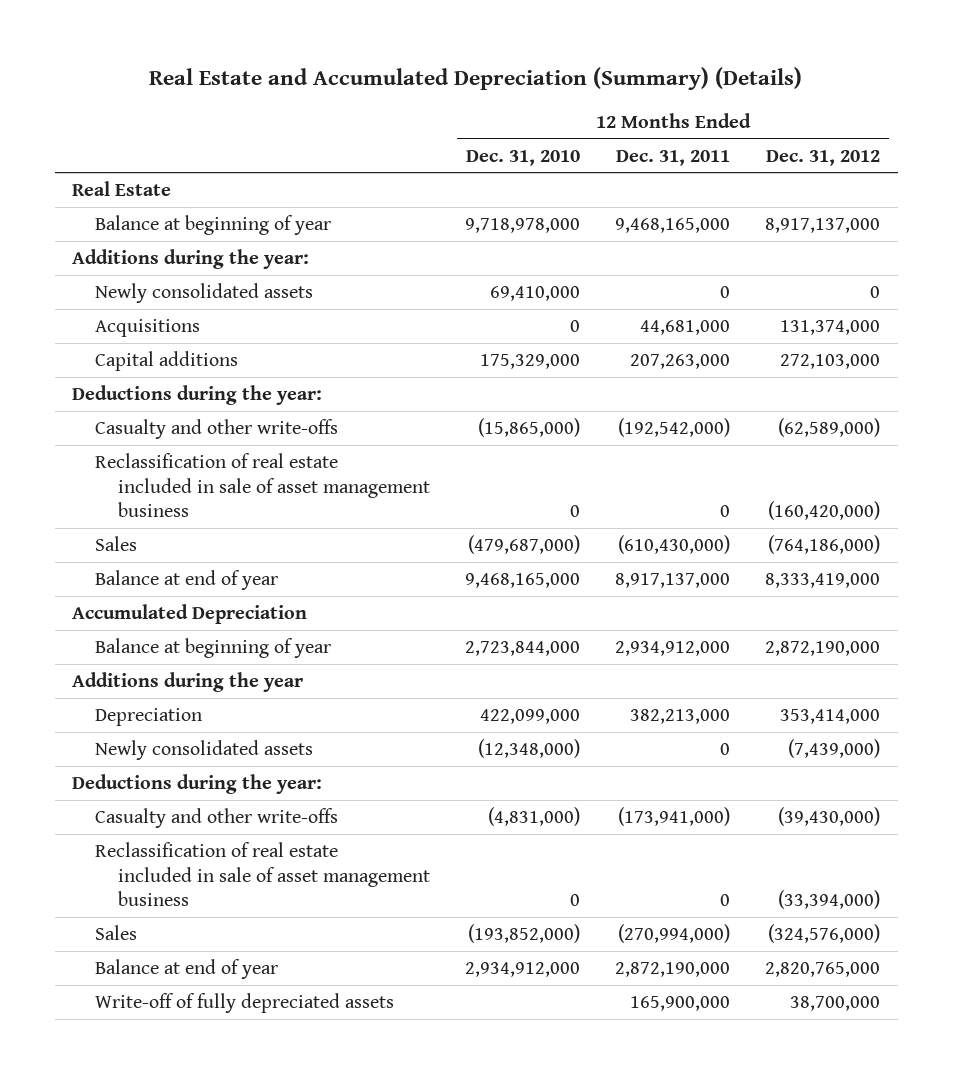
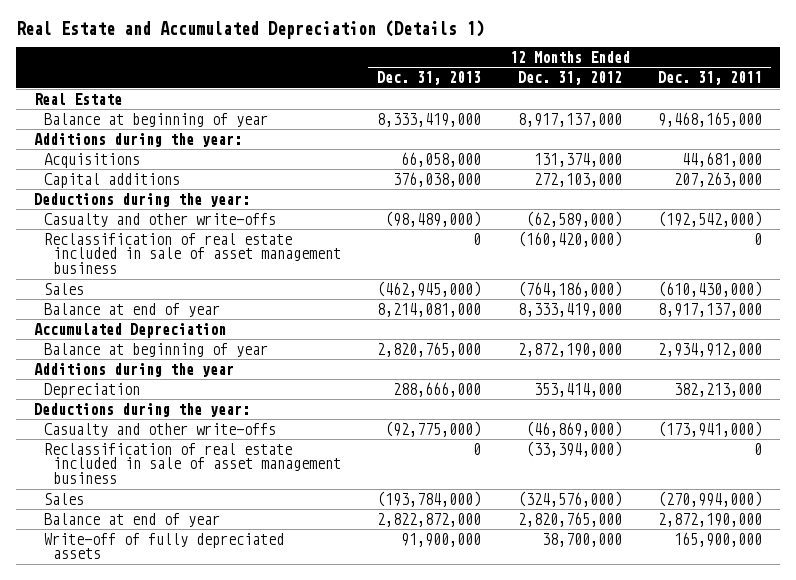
[149,67,803,91] Real Estate and Accumulated Depreciation (Summary) (Details) -> [15,20,484,40] Real Estate and Accumulated Depreciation (Details 1)
[466,149,581,166] Dec. 31, 2010 -> none
none -> [377,71,482,86] Dec. 31, 2013
[95,282,314,303] Newly consolidated assets -> none
[95,739,314,760] Newly consolidated assets -> none
[778,806,881,826] (39,430,000) -> [525,420,622,437] (46,869,000)

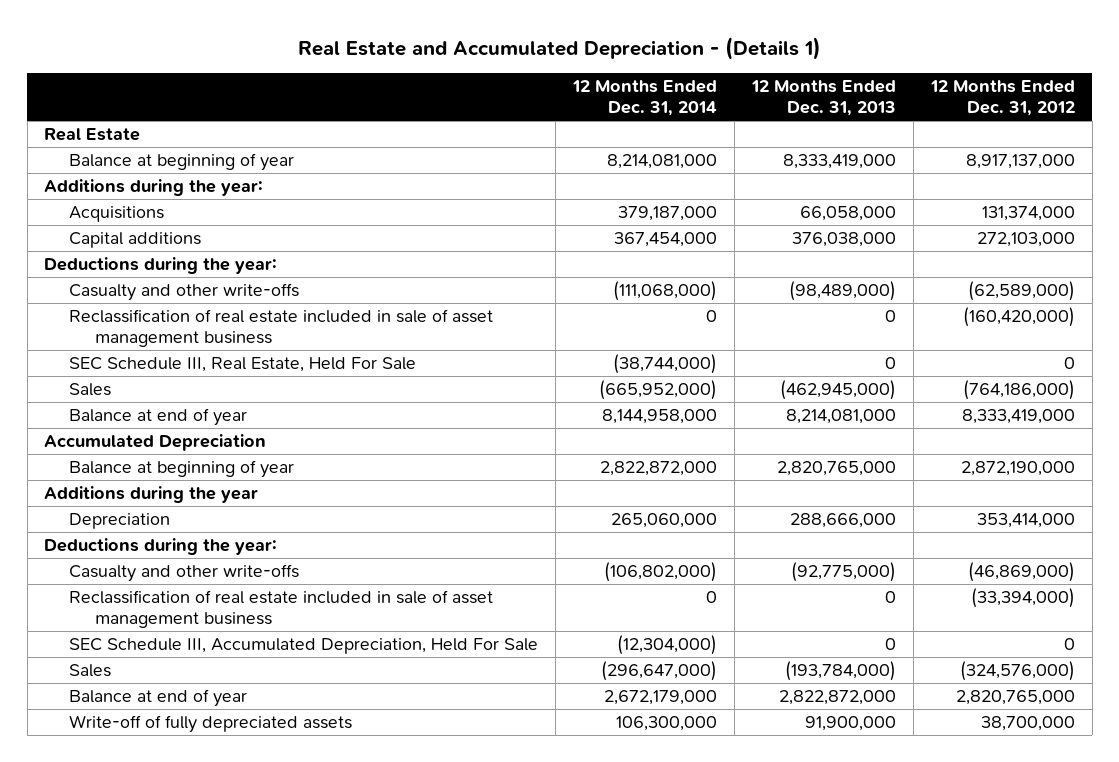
[15,20,484,40] Real Estate and Accumulated Depreciation (Details 1) -> [297,37,821,61] Real Estate and Accumulated Depreciation - (Details 1)
[657,71,762,86] Dec. 31, 2011 -> none
none -> [572,80,718,117] 12 Months Ended Dec. 31, 2014
none -> [69,357,417,373] SEC Schedule III, Real Estate, Held For Sale
none -> [69,638,539,655] SEC Schedule III, Accumulated Depreciation, Held For Sale

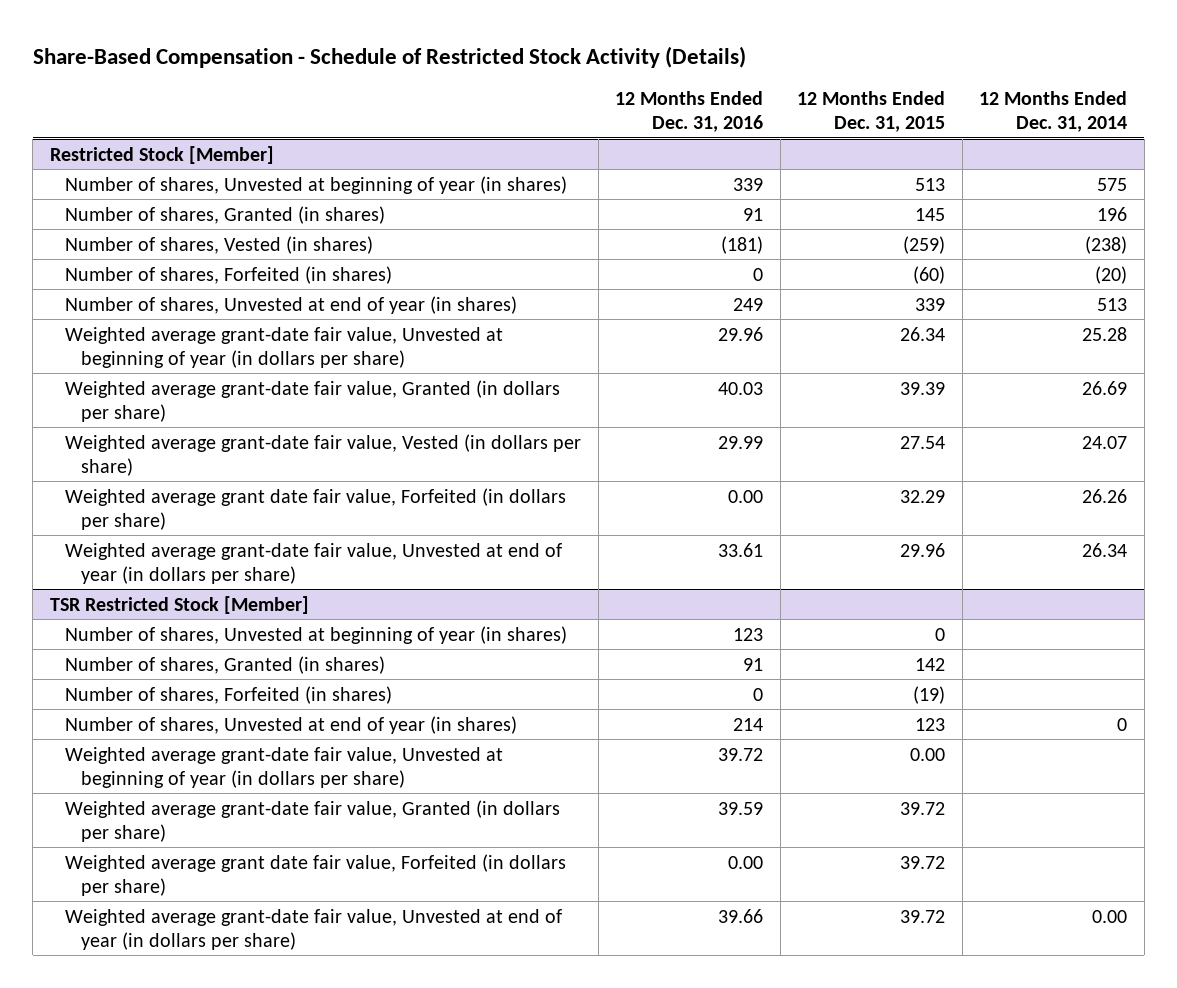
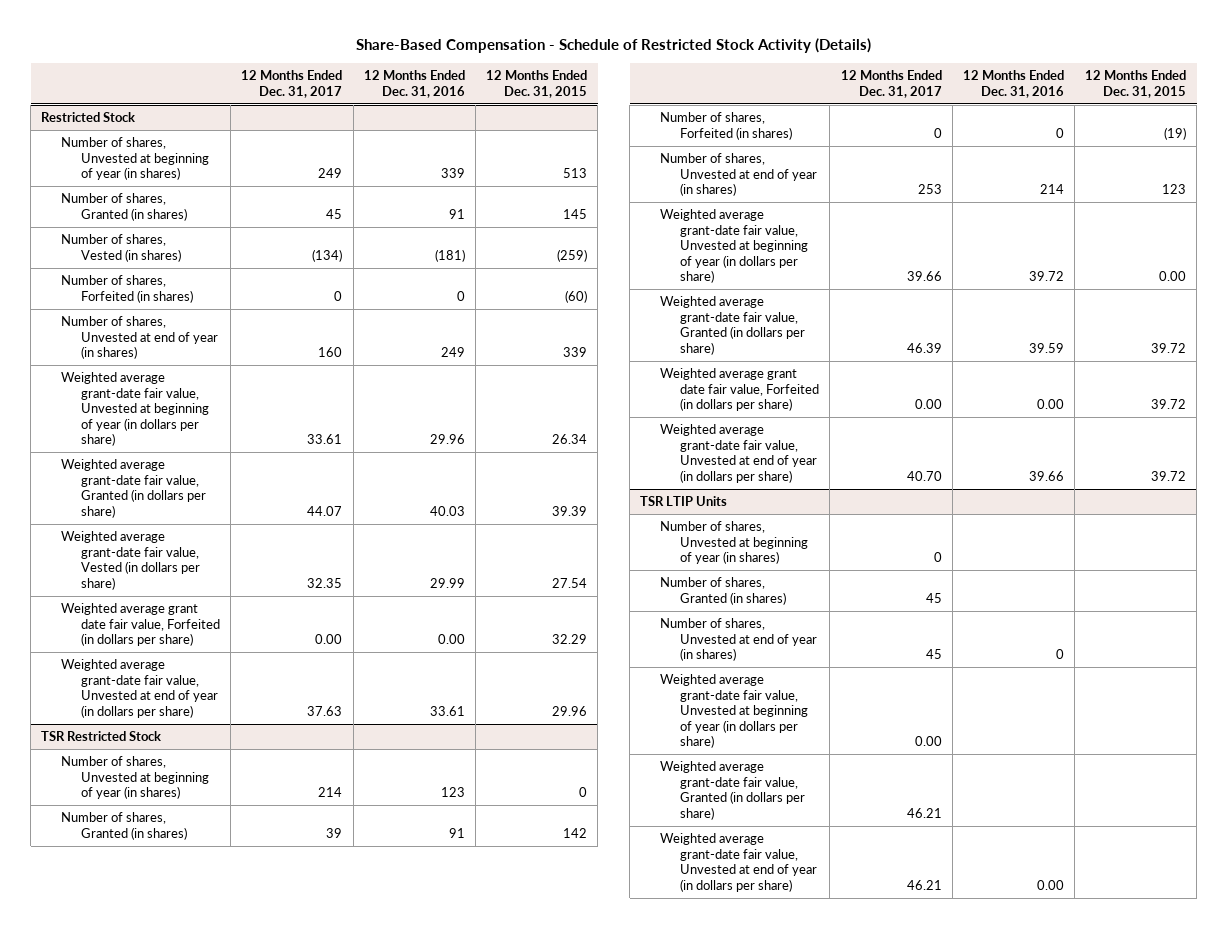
[979,91,1128,133] 12 Months Ended Dec. 31, 2014 -> none
none -> [241,70,343,98] 12 Months Ended Dec. 31, 2017
[49,145,274,164] Restricted Stock [Member] -> [41,112,136,123] Restricted Stock
[49,595,309,614] TSR Restricted Stock [Member] -> [41,731,162,742] TSR Restricted Stock
none -> [640,496,728,507] TSR LTIP Units
none -> [660,521,809,565] Number of shares, Unvested at beginning of year (in shares)
none -> [660,577,787,605] Number of shares, Granted (in shares)
none -> [660,618,818,662] Number of shares, Unvested at end of year (in shares)
none -> [660,674,809,749] Weighted average grant-date fair value, Unvested at beginning of year (in dollars per share)
none -> [660,761,806,820] Weighted average grant-date fair value, Granted (in dollars per share)
none -> [660,833,818,892] Weighted average grant-date fair value, Unvested at end of year (in dollars per share)

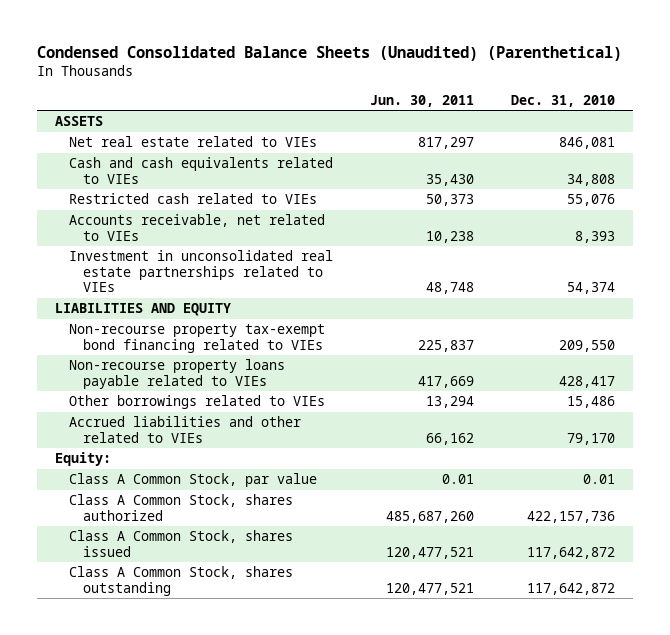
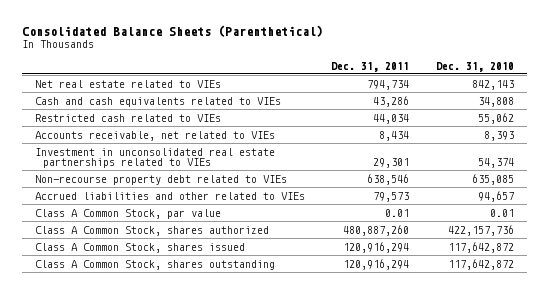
[36,45,622,61] Condensed Consolidated Balance Sheets (Unaudited) (Parenthetical) -> [21,24,323,37] Consolidated Balance Sheets (Parenthetical)
[369,94,474,107] Jun. 30, 2011 -> none
none -> [331,61,410,72] Dec. 31, 2011
[55,116,104,127] ASSETS -> none
[558,137,615,150] 846,081 -> [471,79,514,90] 842,143
[566,194,615,207] 55,076 -> [477,112,514,124] 55,062
[55,303,232,317] LIABILITIES AND EQUITY -> none
[69,359,286,389] Non-recourse property loans payable related to VIEs -> none
[69,395,326,410] Other borrowings related to VIEs -> none
[55,452,112,467] Equity: -> none
[69,324,326,353] Non-recourse property tax-exempt bond financing related to VIEs -> [34,174,287,185] Non-recourse property debt related to VIEs
[558,339,615,352] 209,550 -> [471,173,514,185] 635,085
[566,432,615,445] 79,170 -> [477,190,514,202] 94,657

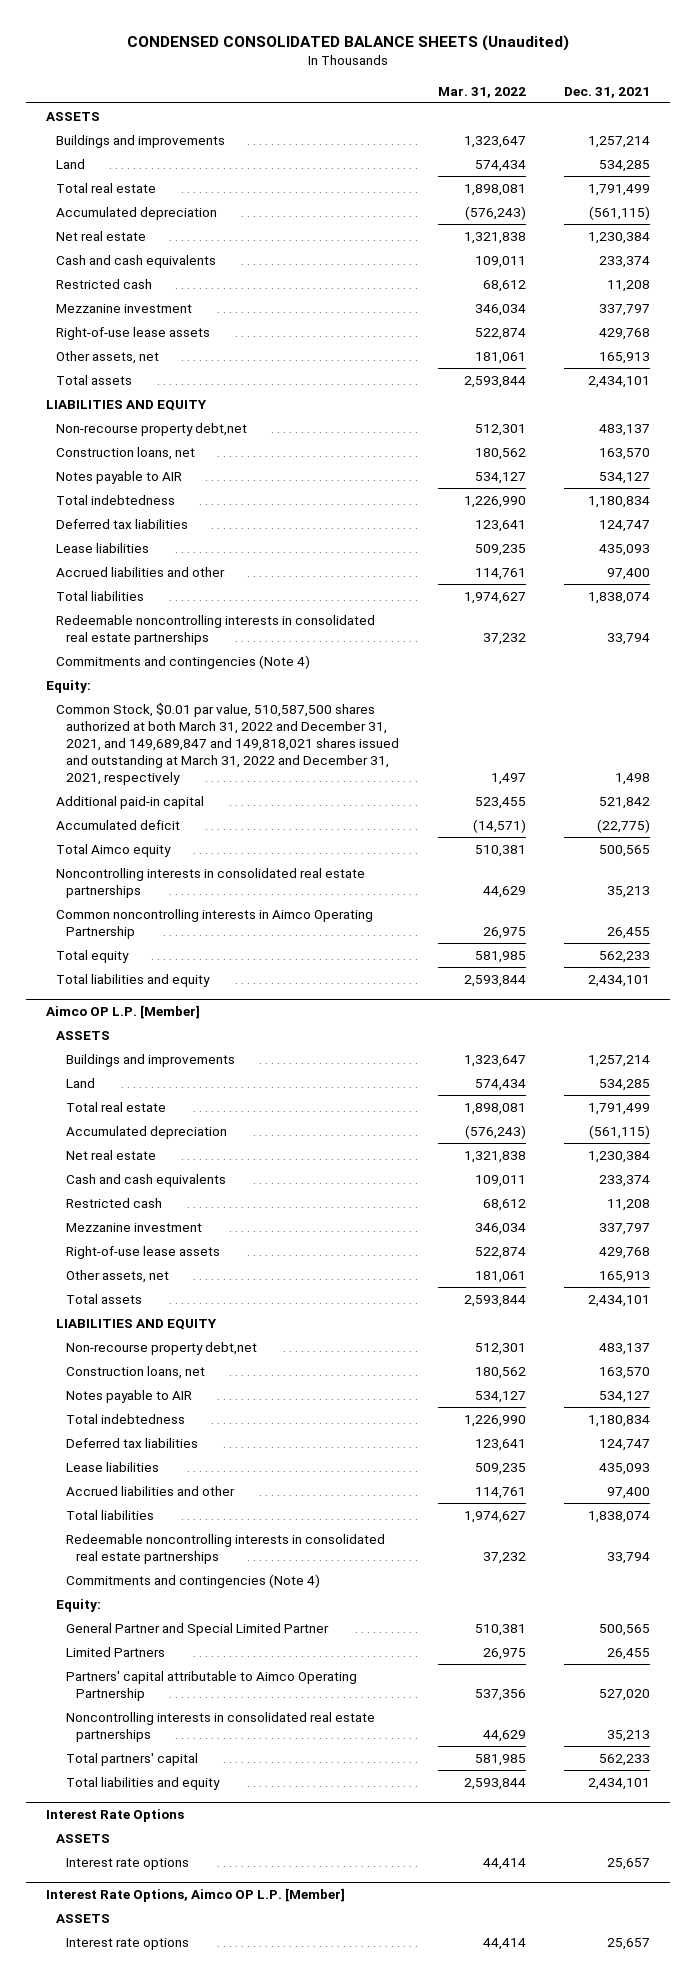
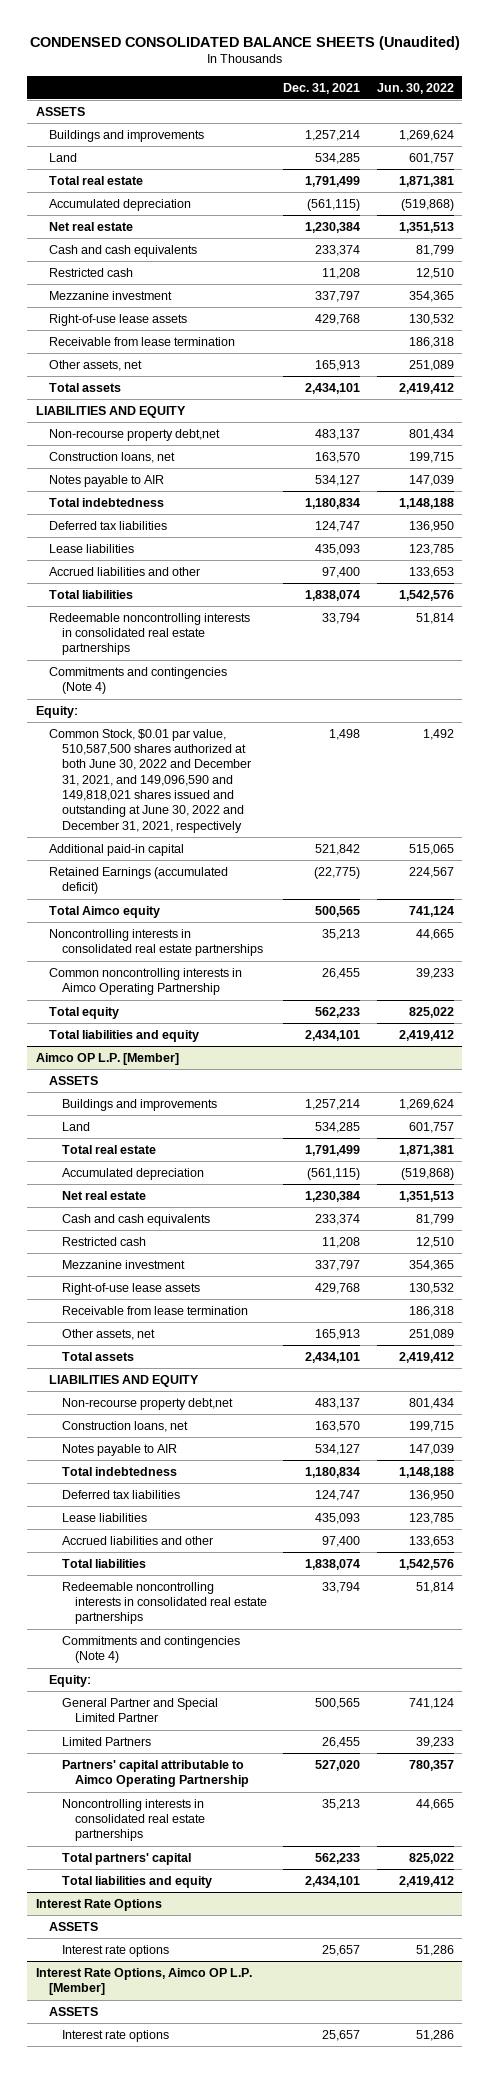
[437,86,526,98] Mar. 31, 2022 -> none
none -> [376,82,454,94] Jun. 30, 2022
none -> [48,336,235,346] Receivable from lease termination
[55,702,399,786] Common Stock, $0.01 par value, 510,587,500 shares authorized at both March 31, 2022 and December 31, 2021, and 149,689,847 and 149,818,021 shares issued and outstanding at March 31, 2022 and December 31, 2021, respectively -> [48,728,251,833] Common Stock, $0.01 par value, 510,587,500 shares authorized at both June 30, 2022 and December 31, 2021, and 149,096,590 and 149,818,021 shares issued and outstanding at June 30, 2022 and December 31, 2021, respectively
[55,819,180,830] Accumulated deficit -> [48,866,228,895] Retained Earnings (accumulated deficit)
none -> [61,1305,248,1315] Receivable from lease termination

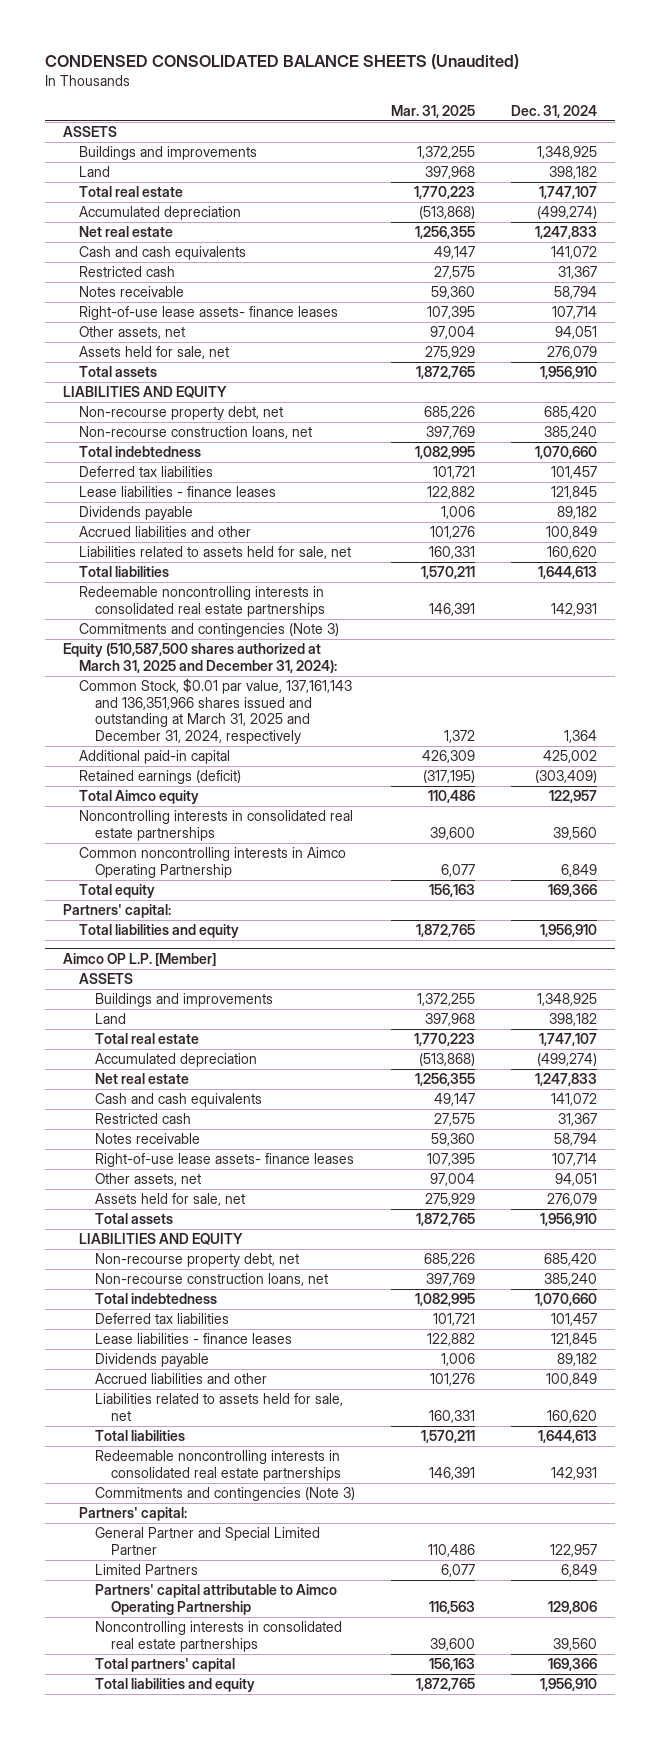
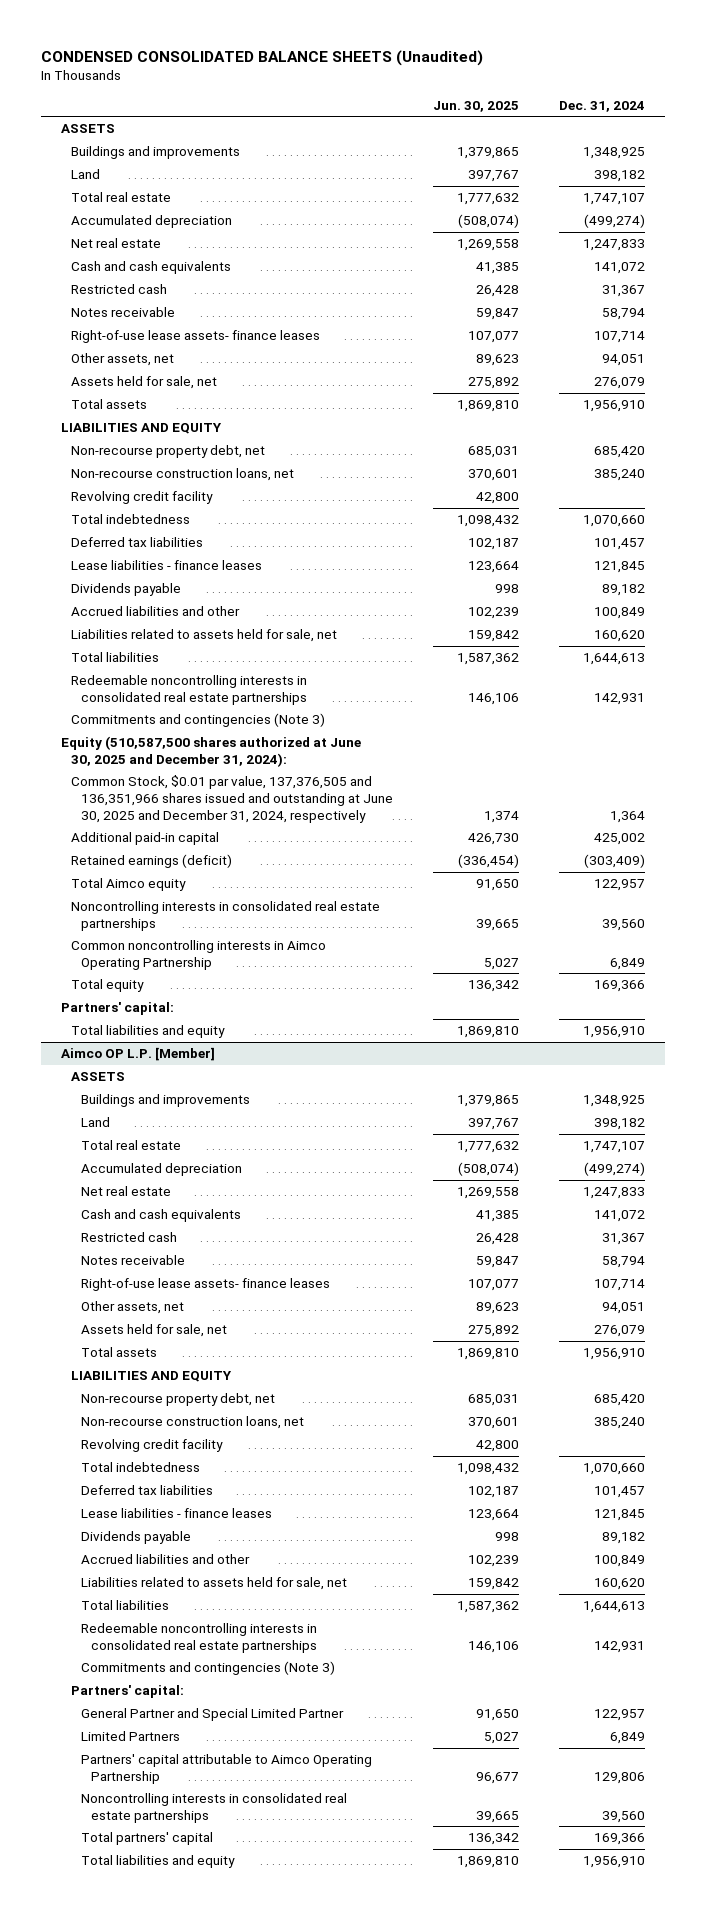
[391,104,476,118] Mar. 31, 2025 -> none
none -> [433,100,520,112] Jun. 30, 2025
none -> [71,491,214,505] Revolving credit facility
[63,643,338,673] Equity (510,587,500 shares authorized at March 31, 2025 and December 31, 2024): -> [61,736,362,767] Equity (510,587,500 shares authorized at June 30, 2025 and December 31, 2024):
[79,678,353,744] Common Stock, $0.01 par value, 137,161,143 and 136,351,966 shares issued and outstanding at March 31, 2025 and December 31, 2024, respectively -> [71,775,394,823] Common Stock, $0.01 par value, 137,376,505 and 136,351,966 shares issued and outstanding at June 30, 2025 and December 31, 2024, respectively
none -> [81,1439,224,1453] Revolving credit facility

